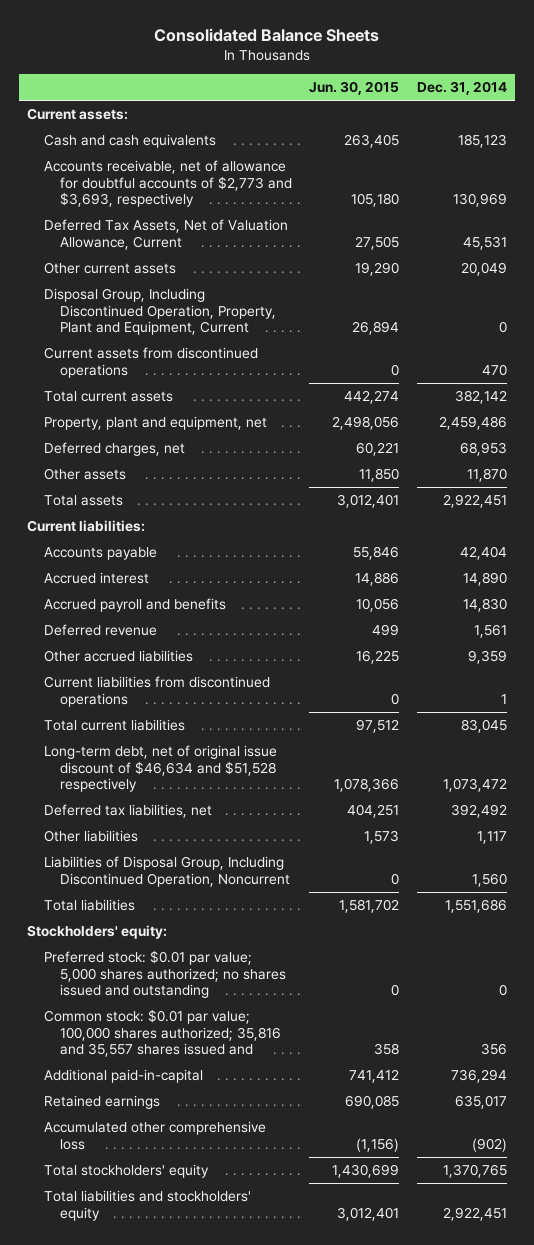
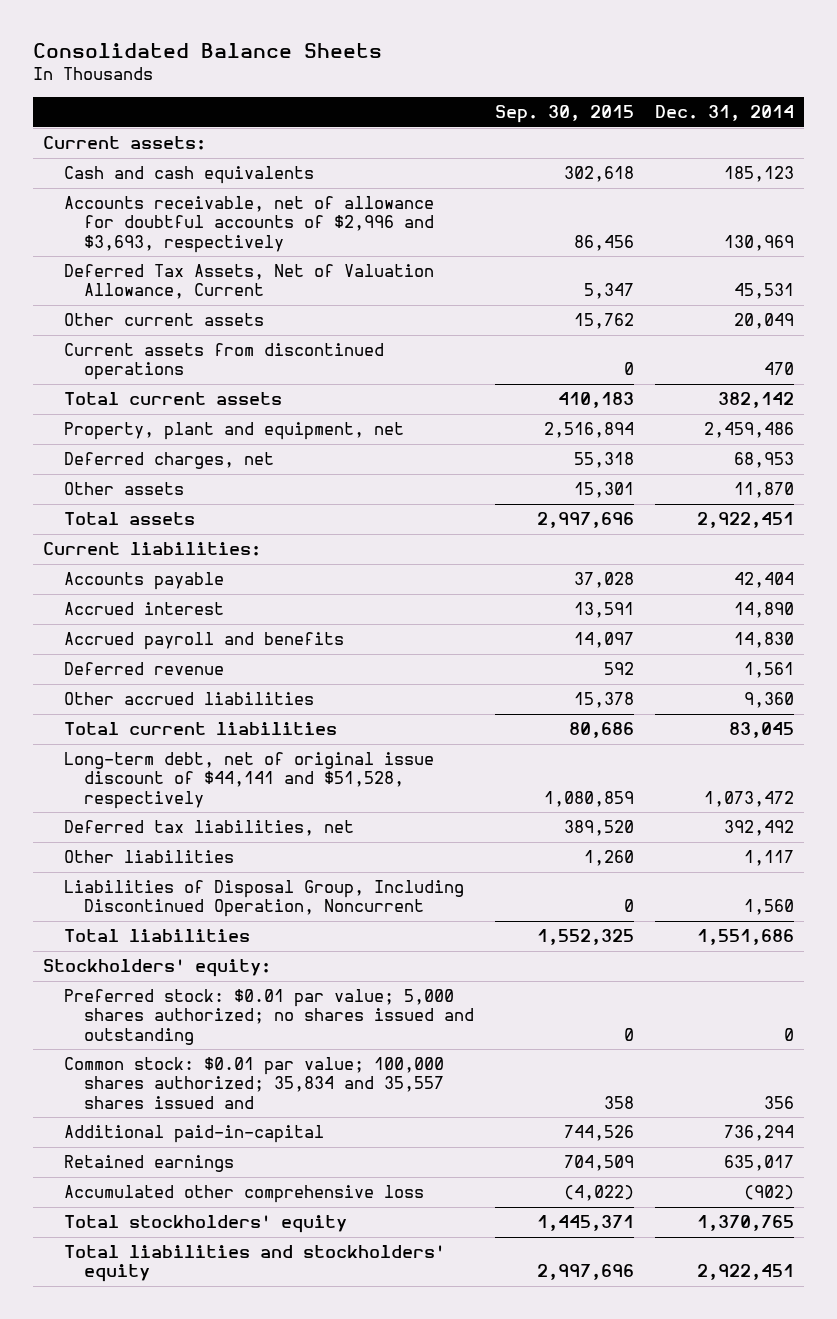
[309,81,400,96] Jun. 30, 2015 -> none
none -> [494,104,634,123] Sep. 30, 2015
[43,160,293,208] Accounts receivable, net of allowance for doubtful accounts of $2,773 and $3,693, respectively -> [63,196,435,253] Accounts receivable, net of allowance for doubtful accounts of $2,996 and $3,693, respectively
[43,288,277,336] Disposal Group, Including Discontinued Operation, Property, Plant and Equipment, Current -> none
[43,676,270,707] Current liabilities from discontinued operations -> none
[467,650,507,665] 9,359 -> [743,692,794,709] 9,360
[43,745,277,793] Long-term debt, net of original issue discount of $46,634 and $51,528 respectively -> [63,752,434,809] Long-term debt, net of original issue discount of $44,141 and $51,528, respectively
[43,1009,282,1058] Common stock: $0.01 par value; 100,000 shares authorized; 35,816 and 35,557 shares issued and -> [63,1057,445,1109] Common stock: $0.01 par value; 100,000 shares authorized; 35,834 and 35,557 shares issued and

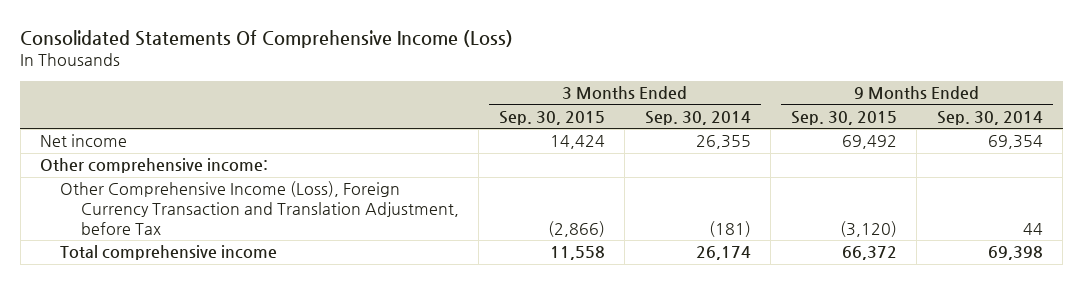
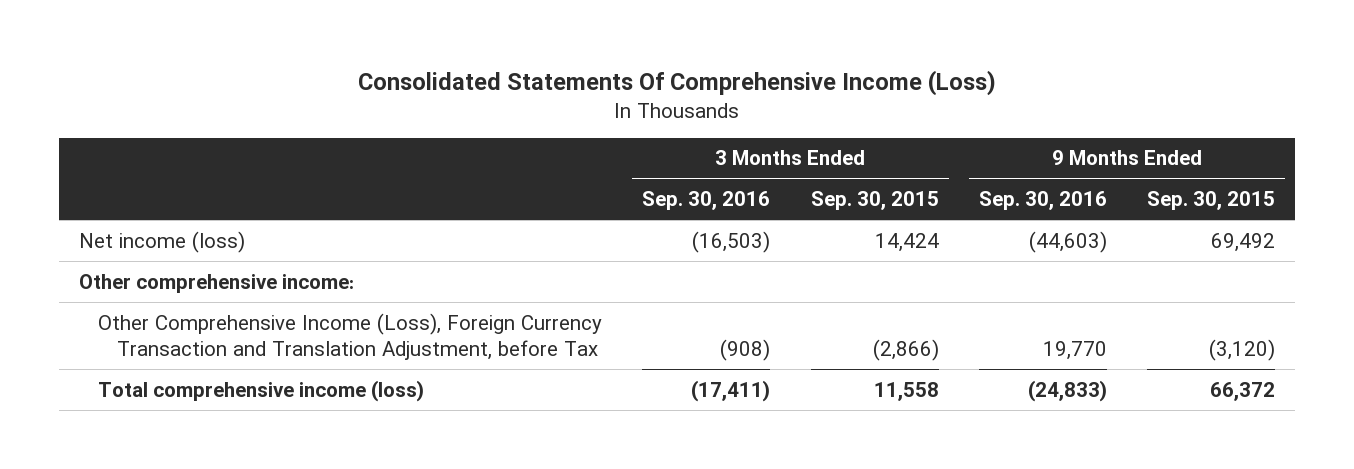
[644,110,751,125] Sep. 30, 2014 -> none
[936,110,1043,125] Sep. 30, 2014 -> none
none -> [642,191,771,211] Sep. 30, 2016
none -> [978,191,1107,211] Sep. 30, 2016
[40,134,128,148] Net income -> [78,230,245,253] Net income (loss)
[60,245,278,261] Total comprehensive income -> [98,379,425,402] Total comprehensive income (loss)

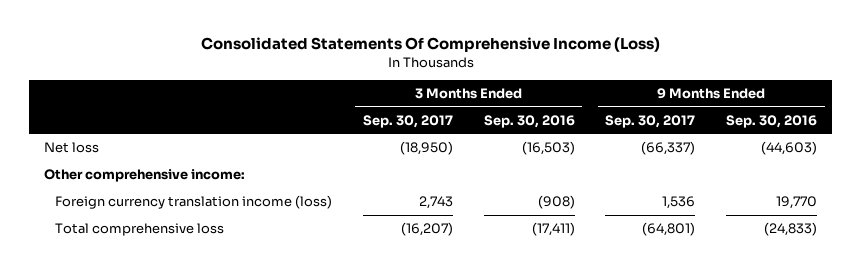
[810,191,939,211] Sep. 30, 2015 -> none
[1146,191,1275,211] Sep. 30, 2015 -> none
none -> [362,114,453,128] Sep. 30, 2017
none -> [605,114,696,128] Sep. 30, 2017
[78,230,245,253] Net income (loss) -> [44,142,100,154] Net loss
[98,312,603,360] Other Comprehensive Income (Loss), Foreign Currency Transaction and Translation Adjustment, before Tax -> [55,195,333,210] Foreign currency translation income (loss)
[98,379,425,402] Total comprehensive income (loss) -> [55,223,225,237] Total comprehensive loss

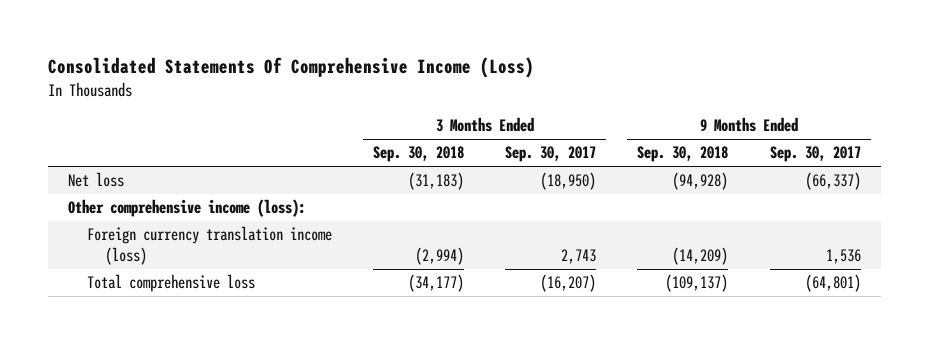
[483,114,575,128] Sep. 30, 2016 -> none
[726,114,818,128] Sep. 30, 2016 -> none
none -> [373,146,465,163] Sep. 30, 2018
none -> [637,146,729,163] Sep. 30, 2018
[44,169,246,183] Other comprehensive income: -> [68,199,307,218] Other comprehensive income (loss):

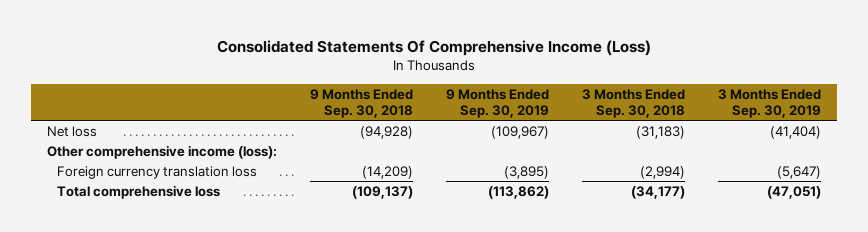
[505,146,597,163] Sep. 30, 2017 -> none
[769,146,861,163] Sep. 30, 2017 -> none
none -> [446,89,550,119] 9 Months Ended Sep. 30, 2019
none -> [717,89,821,119] 3 Months Ended Sep. 30, 2019
[86,226,332,266] Foreign currency translation income (loss) -> [57,165,258,179] Foreign currency translation loss

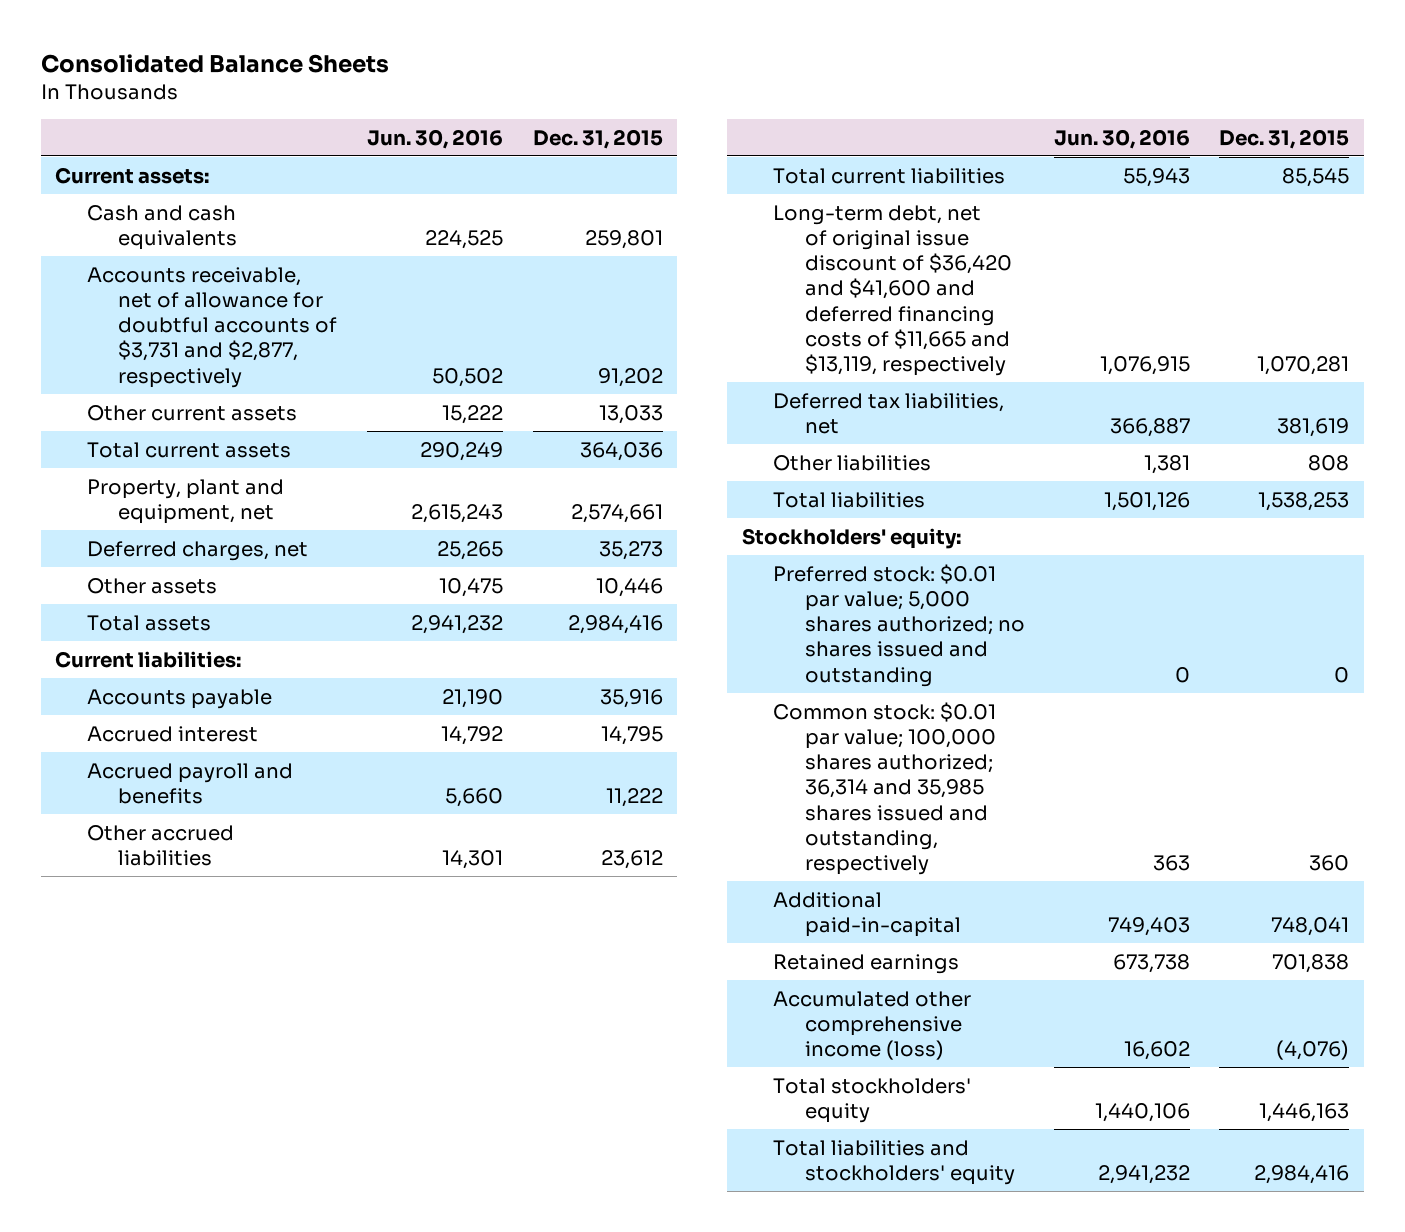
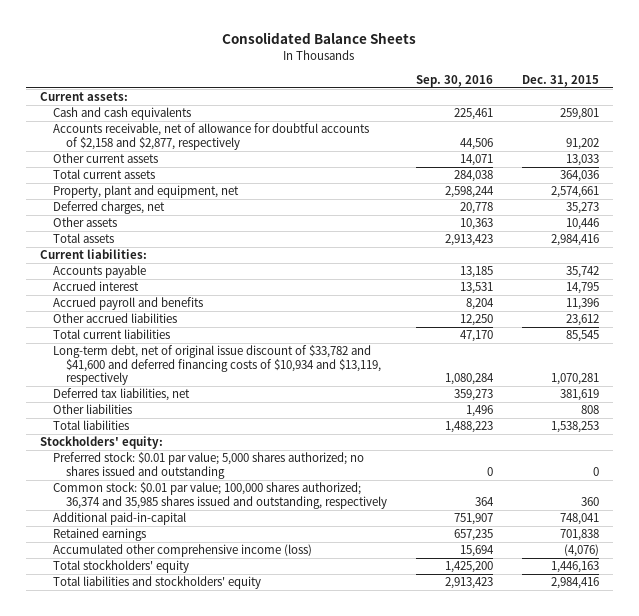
[367,128,504,149] Jun. 30, 2016 -> none
none -> [415,74,493,87] Sep. 30, 2016
[86,266,338,388] Accounts receivable, net of allowance for doubtful accounts of $3,731 and $2,877, respectively -> [53,123,370,150] Accounts receivable, net of allowance for doubtful accounts of $2,158 and $2,877, respectively
[599,688,663,708] 35,916 -> [565,266,599,279] 35,742
[605,787,663,807] 11,222 -> [565,298,599,311] 11,396
[773,204,1012,377] Long-term debt, net of original issue discount of $36,420 and $41,600 and deferred financing costs of $11,665 and $13,119, respectively -> [53,345,382,386] Long-term debt, net of original issue discount of $33,782 and $41,600 and deferred financing costs of $10,934 and $13,119, respectively
[773,701,997,876] Common stock: $0.01 par value; 100,000 shares authorized; 36,314 and 35,985 shares issued and outstanding, respectively -> [53,482,388,509] Common stock: $0.01 par value; 100,000 shares authorized; 36,374 and 35,985 shares issued and outstanding, respectively

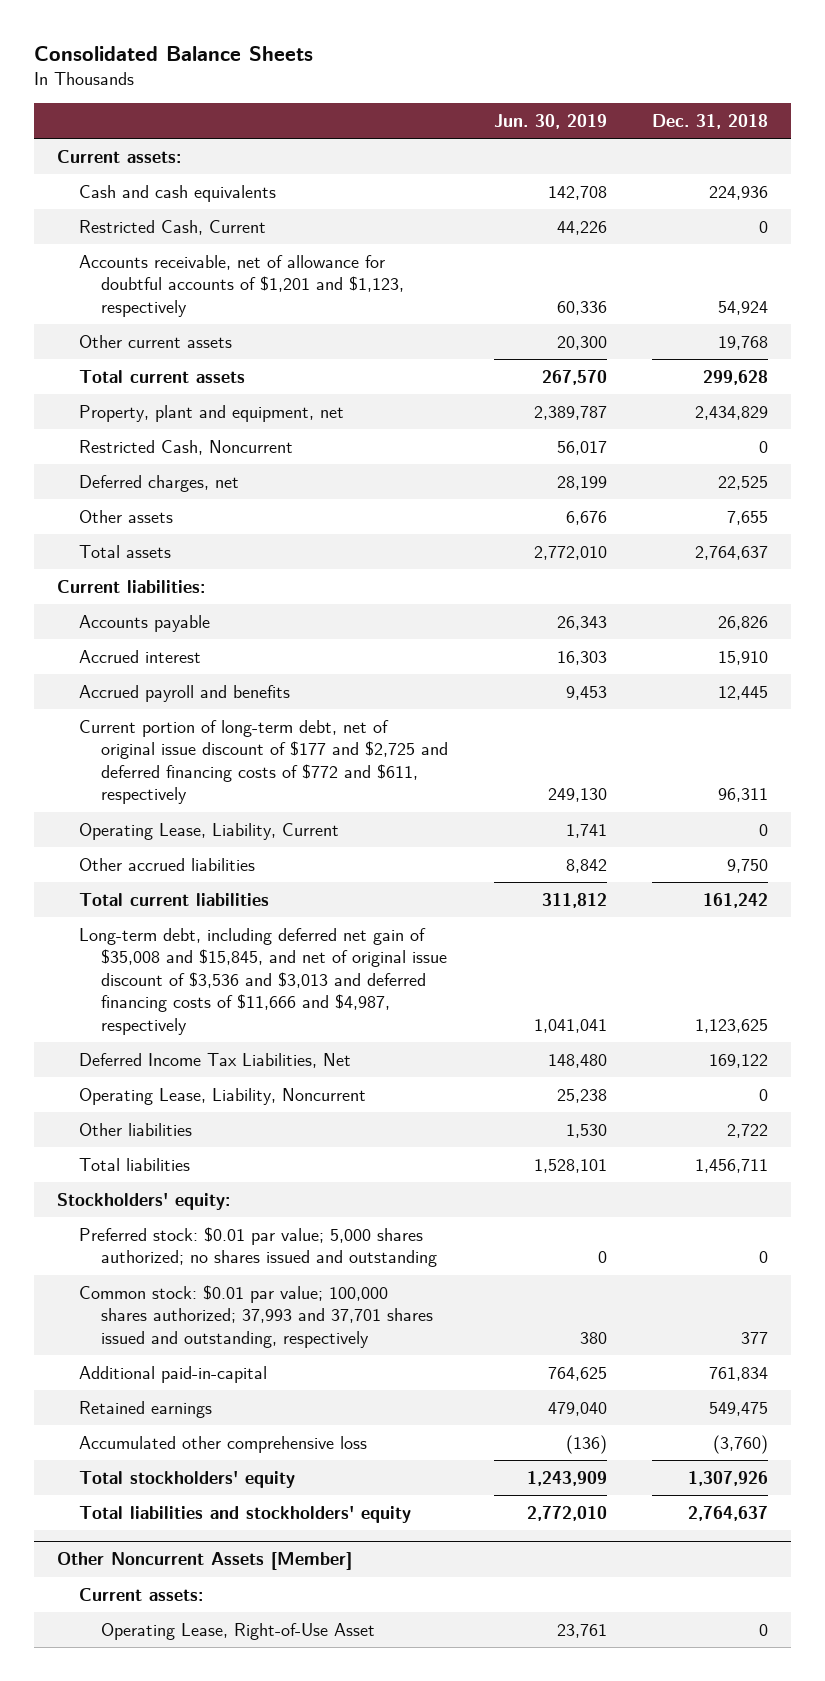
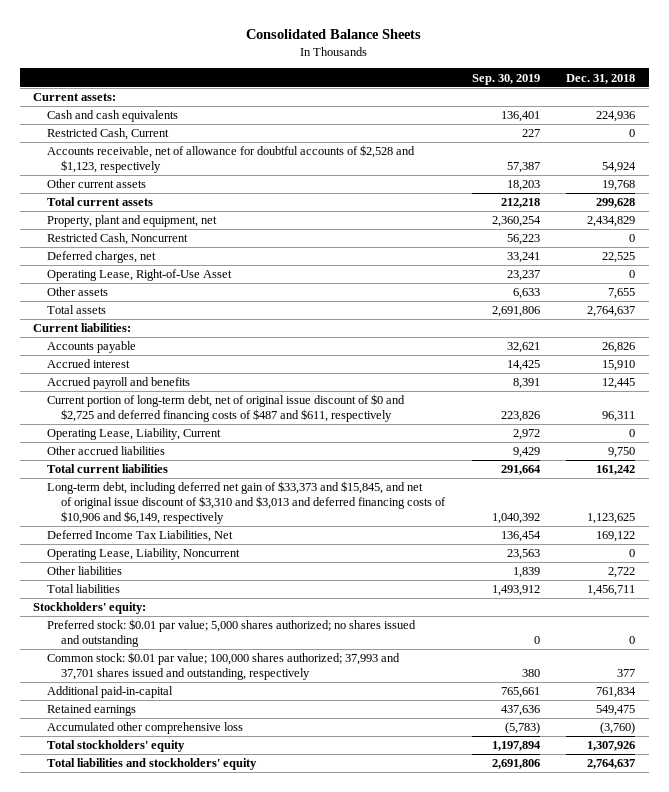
[493,113,607,129] Jun. 30, 2019 -> none
none -> [471,73,540,85] Sep. 30, 2019
[79,254,405,317] Accounts receivable, net of allowance for doubtful accounts of $1,201 and $1,123, respectively -> [47,145,416,173] Accounts receivable, net of allowance for doubtful accounts of $2,528 and $1,123, respectively
none -> [47,269,233,282] Operating Lease, Right-of-Use Asset
[79,719,449,805] Current portion of long-term debt, net of original issue discount of $177 and $2,725 and deferred financing costs of $772 and $611, respectively -> [47,394,406,422] Current portion of long-term debt, net of original issue discount of $0 and $2,725 and deferred financing costs of $487 and $611, respectively
[79,927,448,1035] Long-term debt, including deferred net gain of $35,008 and $15,845, and net of original issue discount of $3,536 and $3,013 and deferred financing costs of $11,666 and $4,987, respectively -> [47,481,446,524] Long-term debt, including deferred net gain of $33,373 and $15,845, and net of original issue discount of $3,310 and $3,013 and deferred financing costs of $10,906 and $6,149, respectively
[56,1552,352,1571] Other Noncurrent Assets [Member] -> none
[79,1587,204,1601] Current assets: -> none
[101,1622,376,1640] Operating Lease, Right-of-Use Asset -> none

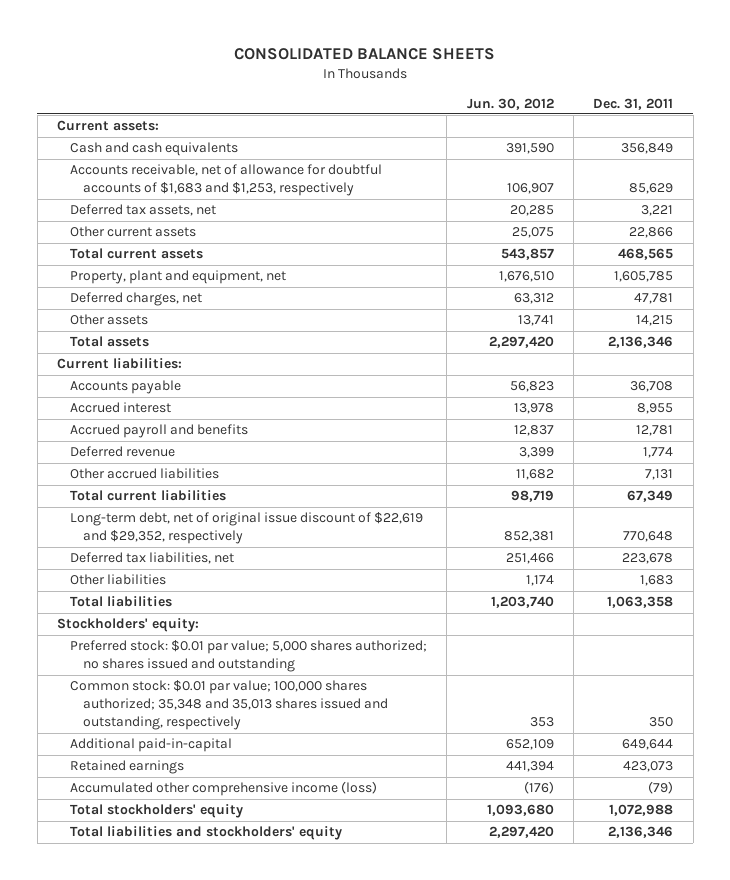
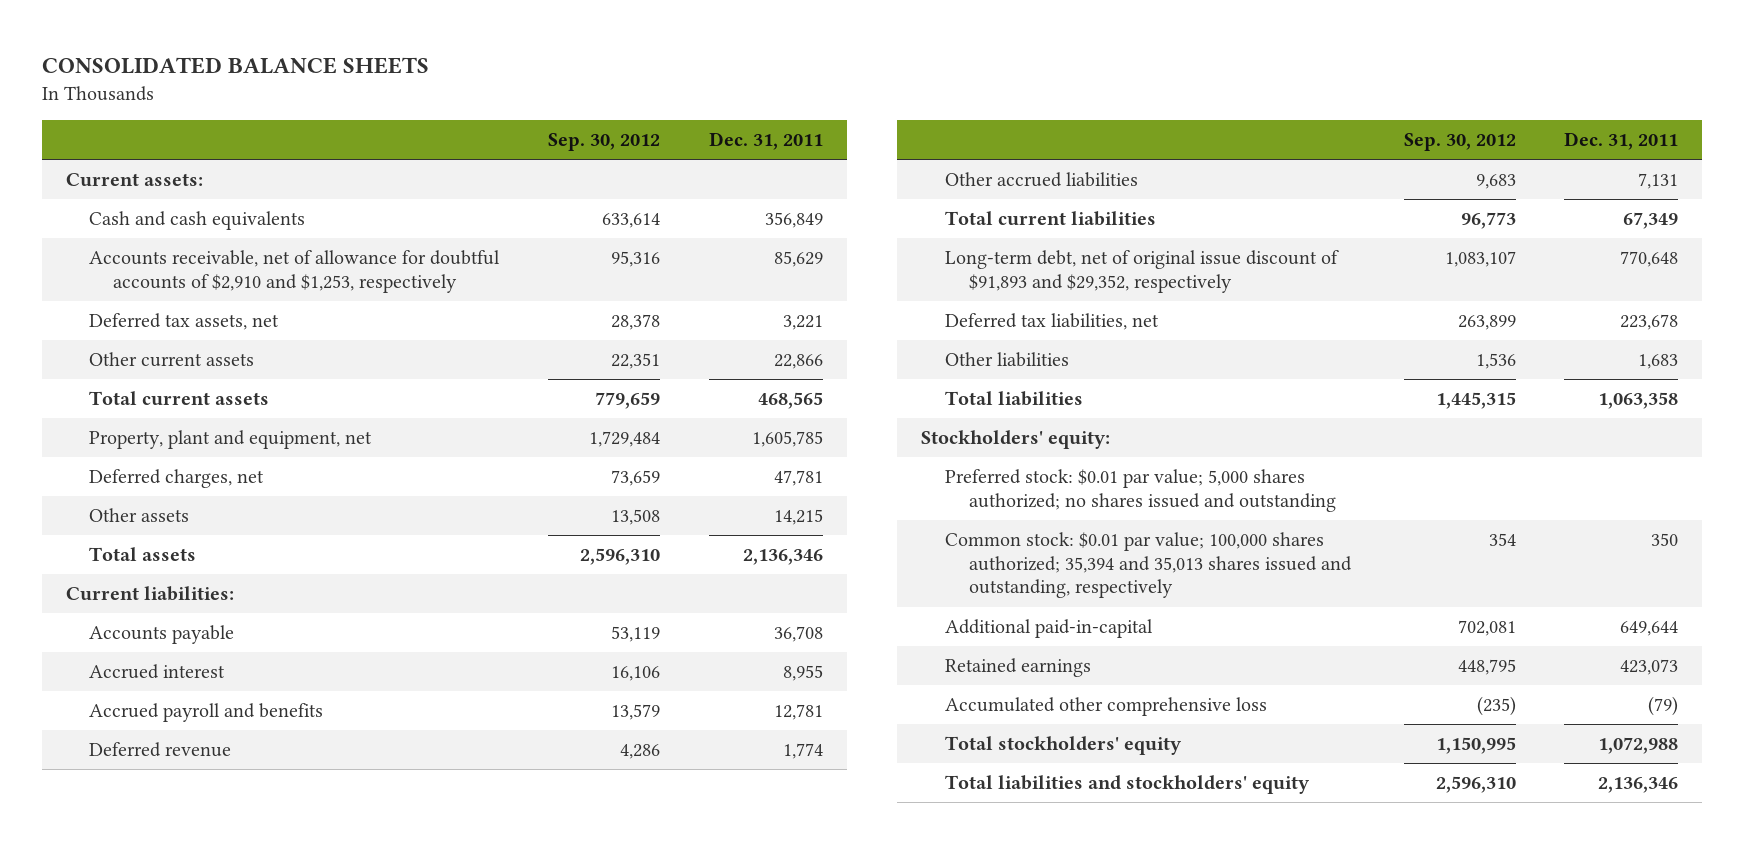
[466,97,554,110] Jun. 30, 2012 -> none
none -> [548,133,661,152] Sep. 30, 2012
[69,164,382,197] Accounts receivable, net of allowance for doubtful accounts of $1,683 and $1,253, respectively -> [89,250,501,293] Accounts receivable, net of allowance for doubtful accounts of $2,910 and $1,253, respectively
[69,512,423,545] Long-term debt, net of original issue discount of $22,619 and $29,352, respectively -> [944,250,1339,293] Long-term debt, net of original issue discount of $91,893 and $29,352, respectively
[69,680,388,731] Common stock: $0.01 par value; 100,000 shares authorized; 35,348 and 35,013 shares issued and outstanding, respectively -> [944,532,1352,599] Common stock: $0.01 par value; 100,000 shares authorized; 35,394 and 35,013 shares issued and outstanding, respectively
[69,781,377,797] Accumulated other comprehensive income (loss) -> [944,697,1267,717] Accumulated other comprehensive loss

